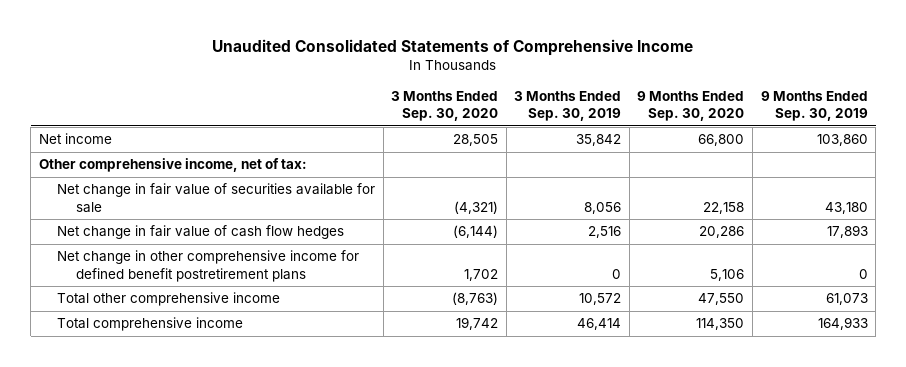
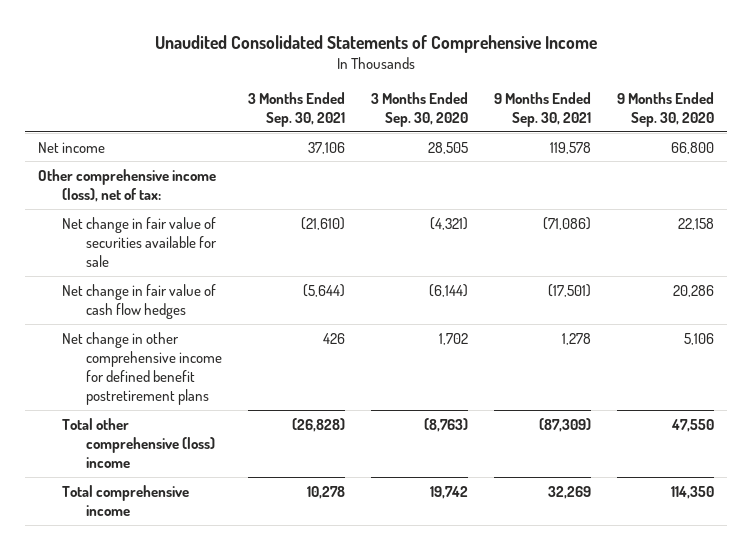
[514,91,622,122] 3 Months Ended Sep. 30, 2019 -> none
[760,91,868,122] 9 Months Ended Sep. 30, 2019 -> none
none -> [247,92,345,128] 3 Months Ended Sep. 30, 2021
none -> [494,92,592,128] 9 Months Ended Sep. 30, 2021
[38,158,307,173] Other comprehensive income, net of tax: -> [38,168,217,202] Other comprehensive income (loss), net of tax:
[57,292,281,307] Total other comprehensive income -> [62,417,215,469] Total other comprehensive (loss) income

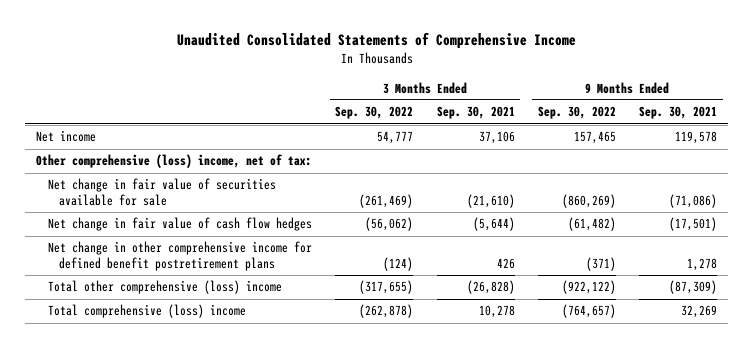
[371,92,469,128] 3 Months Ended Sep. 30, 2020 -> none
[617,92,715,128] 9 Months Ended Sep. 30, 2020 -> none
none -> [335,106,414,120] Sep. 30, 2022
none -> [537,106,616,120] Sep. 30, 2022
[38,168,217,202] Other comprehensive income (loss), net of tax: -> [36,154,313,169] Other comprehensive (loss) income, net of tax:
[62,484,190,516] Total comprehensive income -> [47,304,246,319] Total comprehensive (loss) income

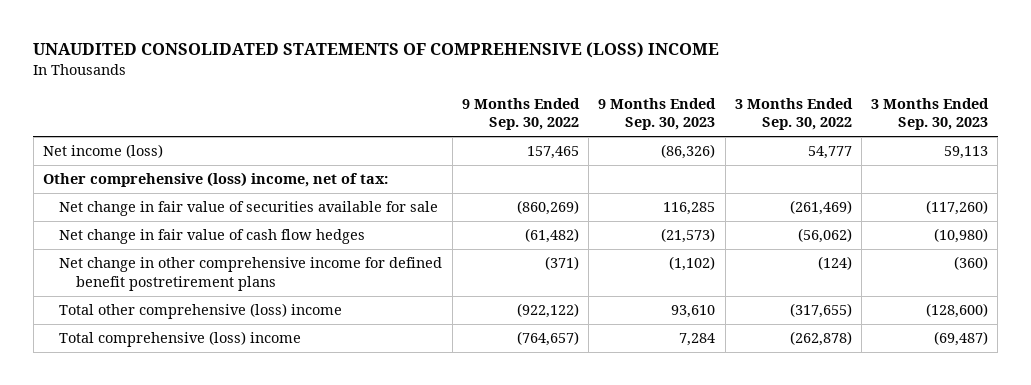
[176,32,576,50] Unaudited Consolidated Statements of Comprehensive Income -> [33,42,720,59] UNAUDITED CONSOLIDATED STATEMENTS OF COMPREHENSIVE (LOSS) INCOME
[436,106,515,120] Sep. 30, 2021 -> none
[638,106,717,120] Sep. 30, 2021 -> none
none -> [598,97,717,131] 9 Months Ended Sep. 30, 2023
none -> [871,97,990,131] 3 Months Ended Sep. 30, 2023
[36,130,97,143] Net income -> [42,144,163,159] Net income (loss)

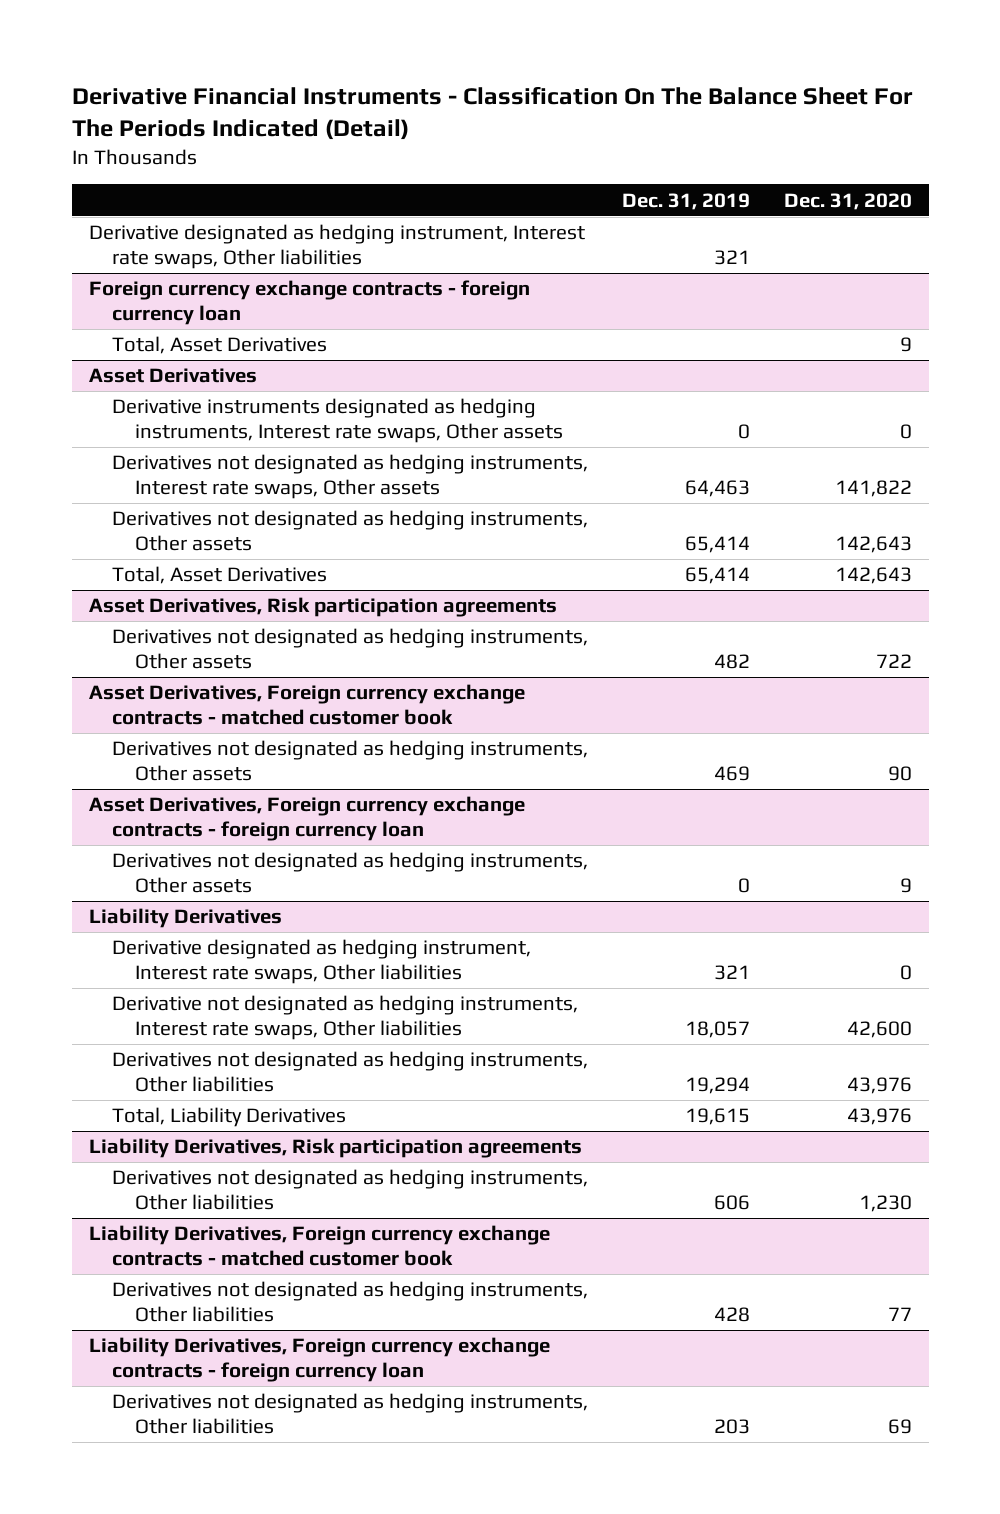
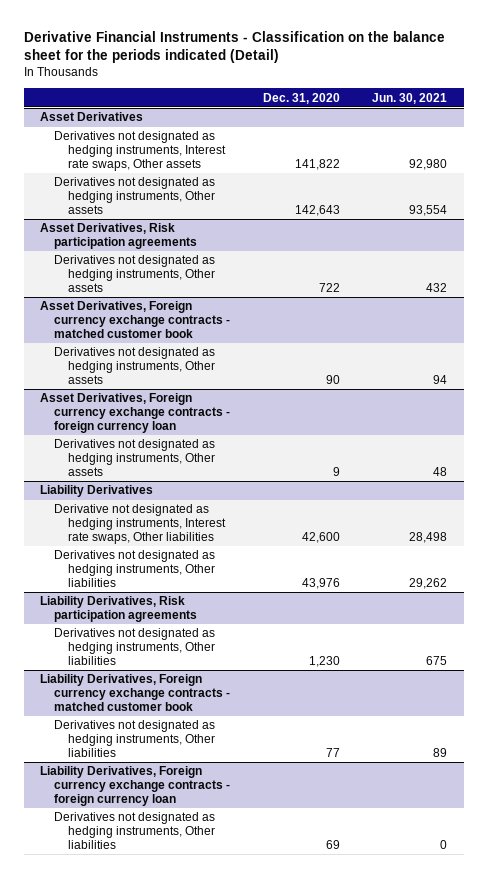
[71,85,913,140] Derivative Financial Instruments - Classification On The Balance Sheet For The Periods Indicated (Detail) -> [23,30,445,64] Derivative Financial Instruments - Classification on the balance sheet for the periods indicated (Detail)
[621,192,750,210] Dec. 31, 2019 -> none
none -> [372,92,448,104] Jun. 30, 2021
[88,224,585,269] Derivative designated as hedging instrument, Interest rate swaps, Other liabilities -> none
[88,280,530,325] Foreign currency exchange contracts - foreign currency loan -> none
[111,336,327,355] Total, Asset Derivatives -> none
[111,398,564,443] Derivative instruments designated as hedging instruments, Interest rate swaps, Other assets -> none
[111,566,327,585] Total, Asset Derivatives -> none
[111,939,531,984] Derivative designated as hedging instrument, Interest rate swaps, Other liabilities -> none
[111,1107,346,1128] Total, Liability Derivatives -> none

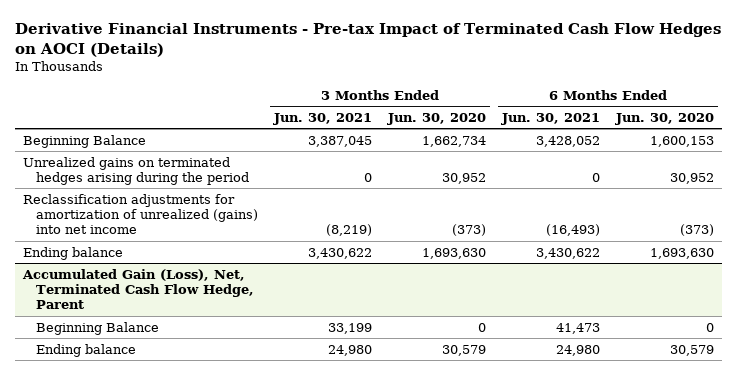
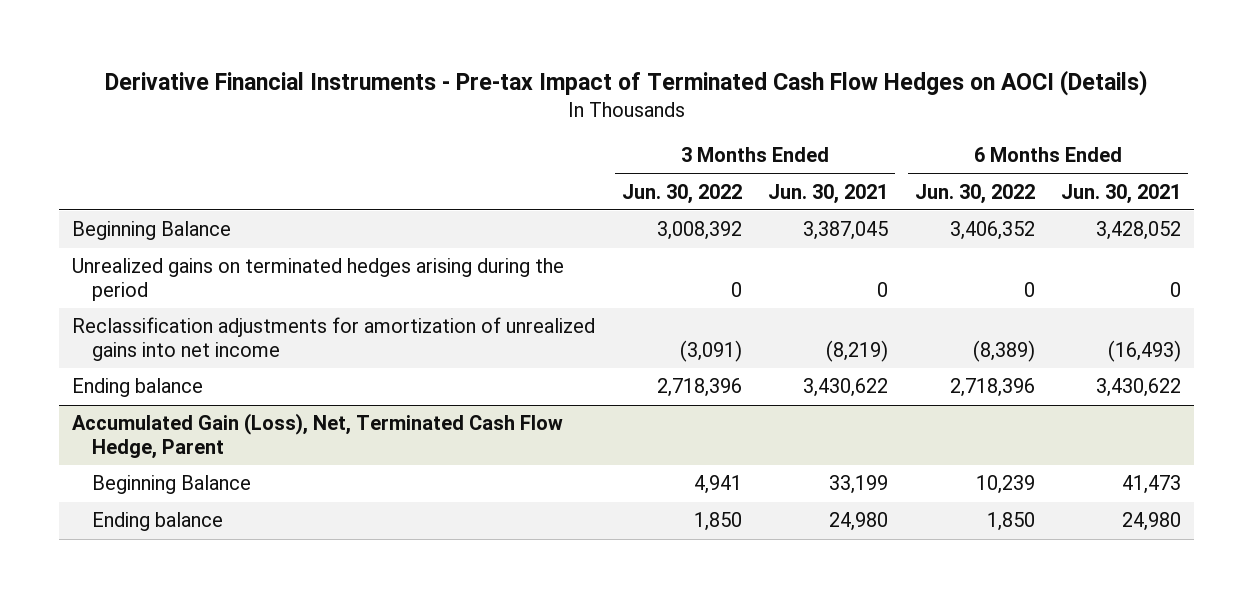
[386,112,486,125] Jun. 30, 2020 -> none
[614,112,714,125] Jun. 30, 2020 -> none
none -> [621,183,742,204] Jun. 30, 2022
none -> [914,183,1035,204] Jun. 30, 2022
[22,193,258,235] Reclassification adjustments for amortization of unrealized (gains) into net income -> [72,317,596,361] Reclassification adjustments for amortization of unrealized gains into net income

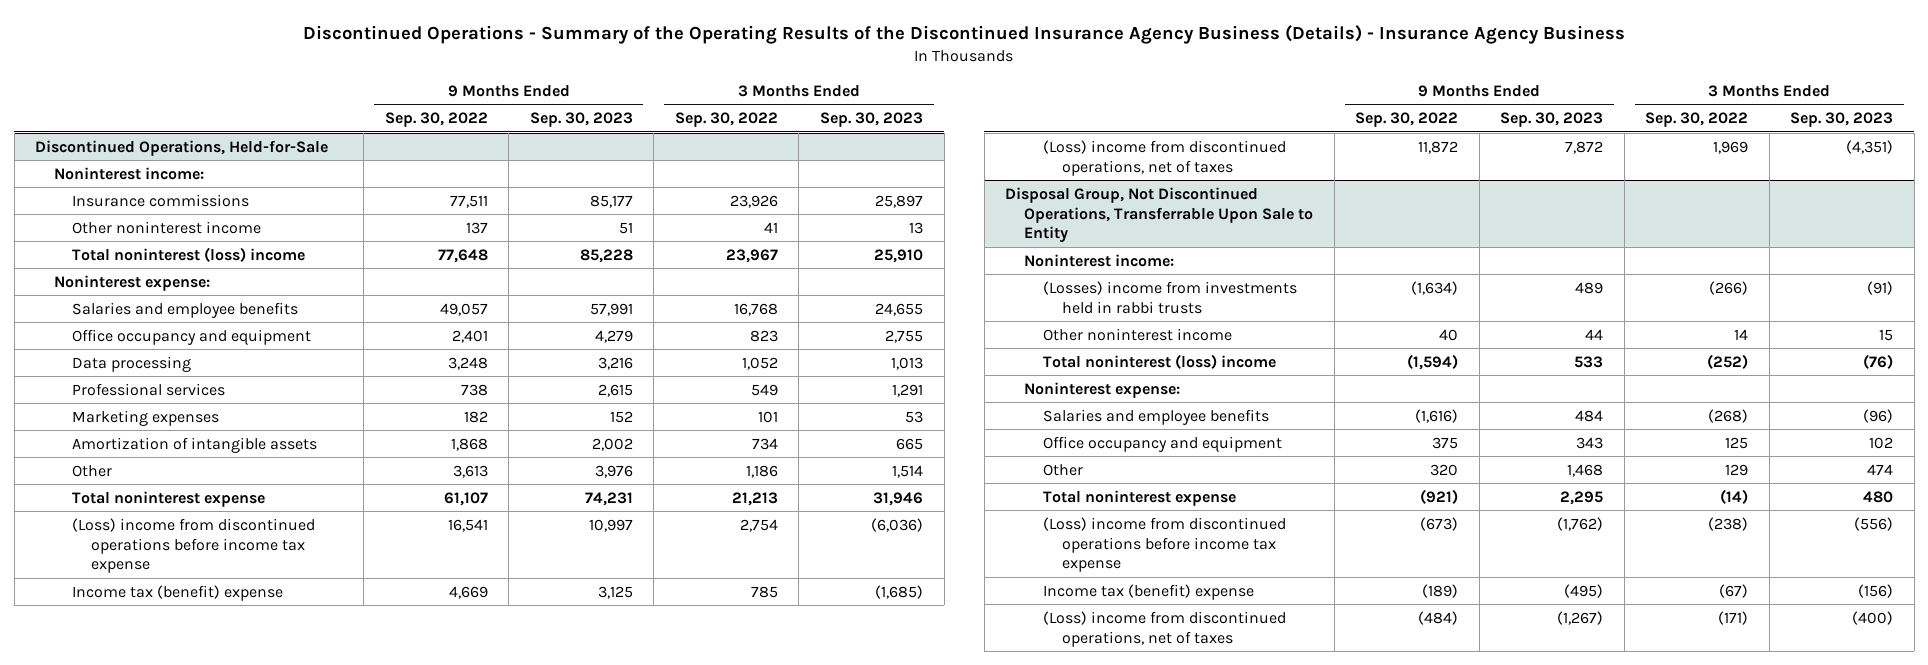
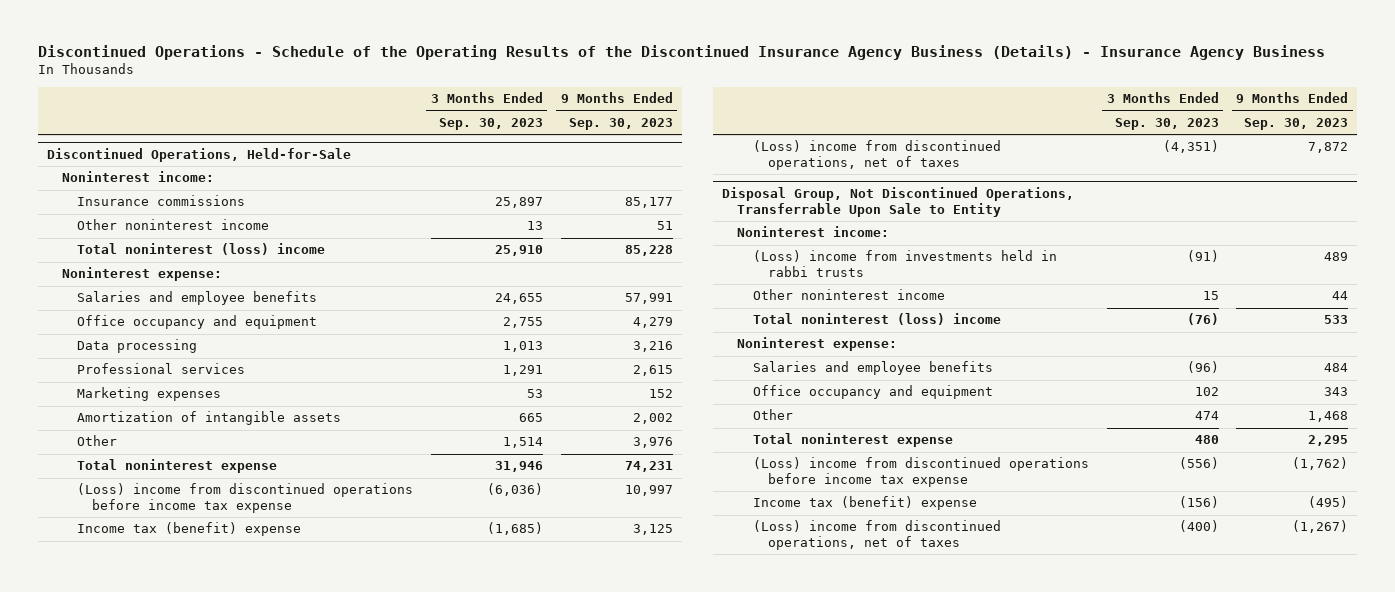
[303,25,1626,45] Discontinued Operations - Summary of the Operating Results of the Discontinued Insurance Agency Business (Details) - Insurance Agency Business -> [37,45,1325,61] Discontinued Operations - Schedule of the Operating Results of the Discontinued Insurance Agency Business (Details) - Insurance Agency Business
[384,112,488,128] Sep. 30, 2022 -> none
[674,112,778,128] Sep. 30, 2022 -> none
[1042,280,1297,314] (Losses) income from investments held in rabbi trusts -> [752,250,1057,277] (Loss) income from investments held in rabbi trusts

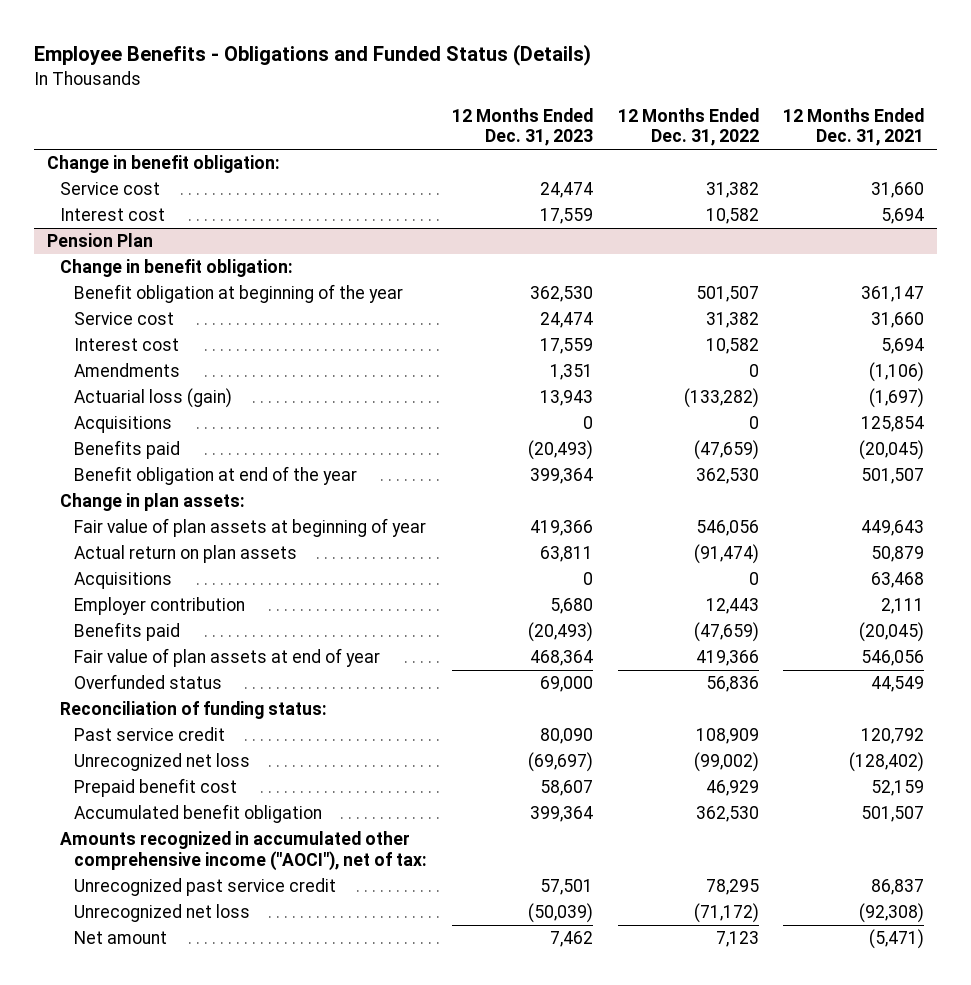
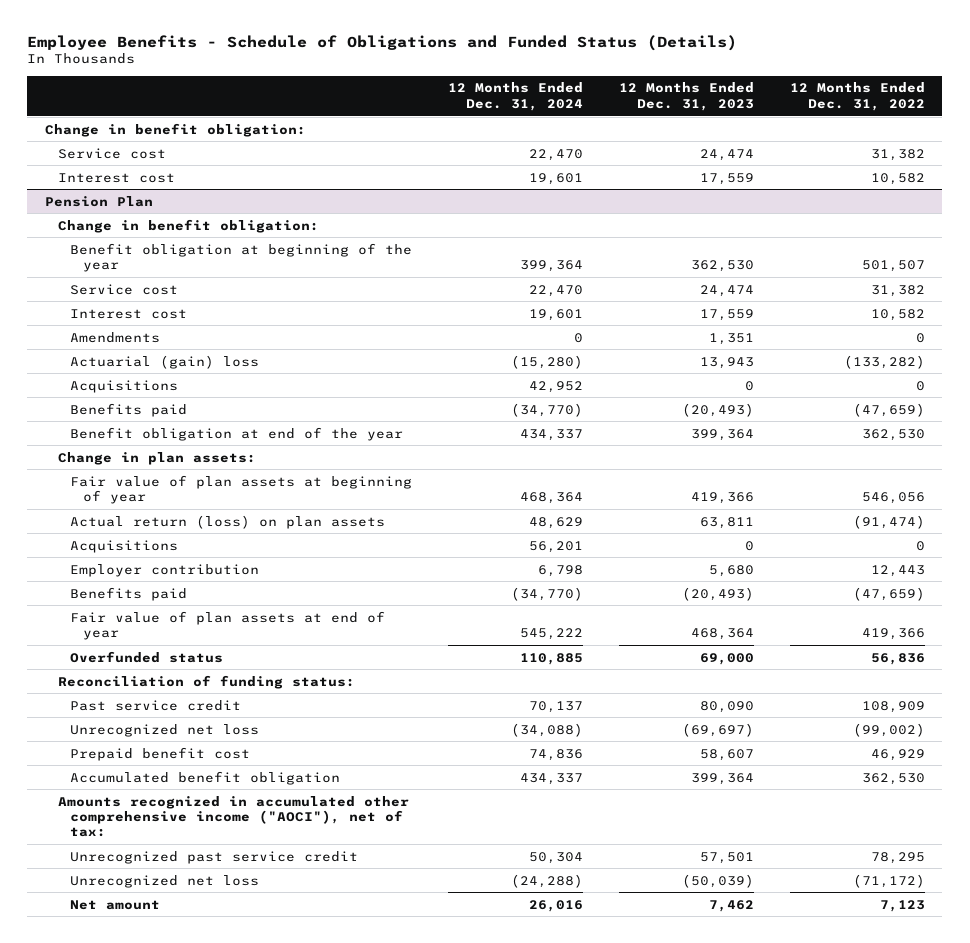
[34,44,592,67] Employee Benefits - Obligations and Funded Status (Details) -> [27,34,738,51] Employee Benefits - Schedule of Obligations and Funded Status (Details)
[783,107,925,147] 12 Months Ended Dec. 31, 2021 -> none
none -> [448,82,584,111] 12 Months Ended Dec. 31, 2024
[74,388,233,409] Actuarial loss (gain) -> [70,354,260,369] Actuarial (gain) loss
[74,545,298,564] Actual return on plan assets -> [70,514,386,529] Actual return (loss) on plan assets

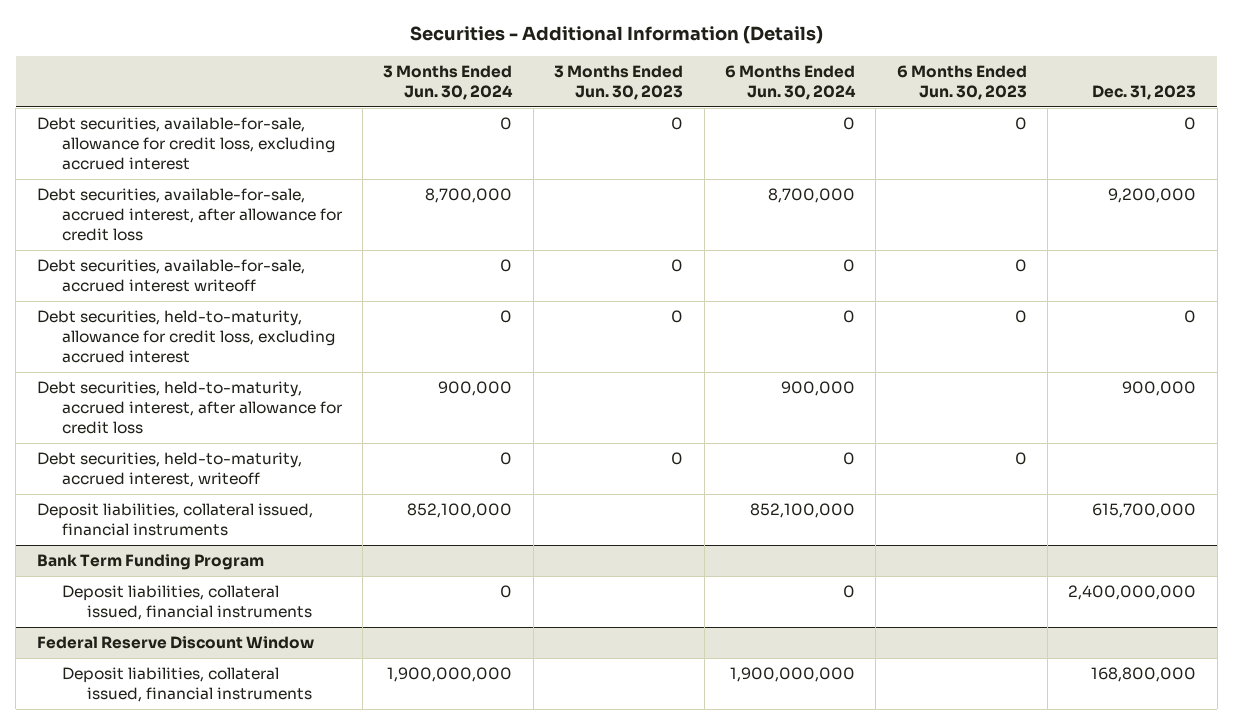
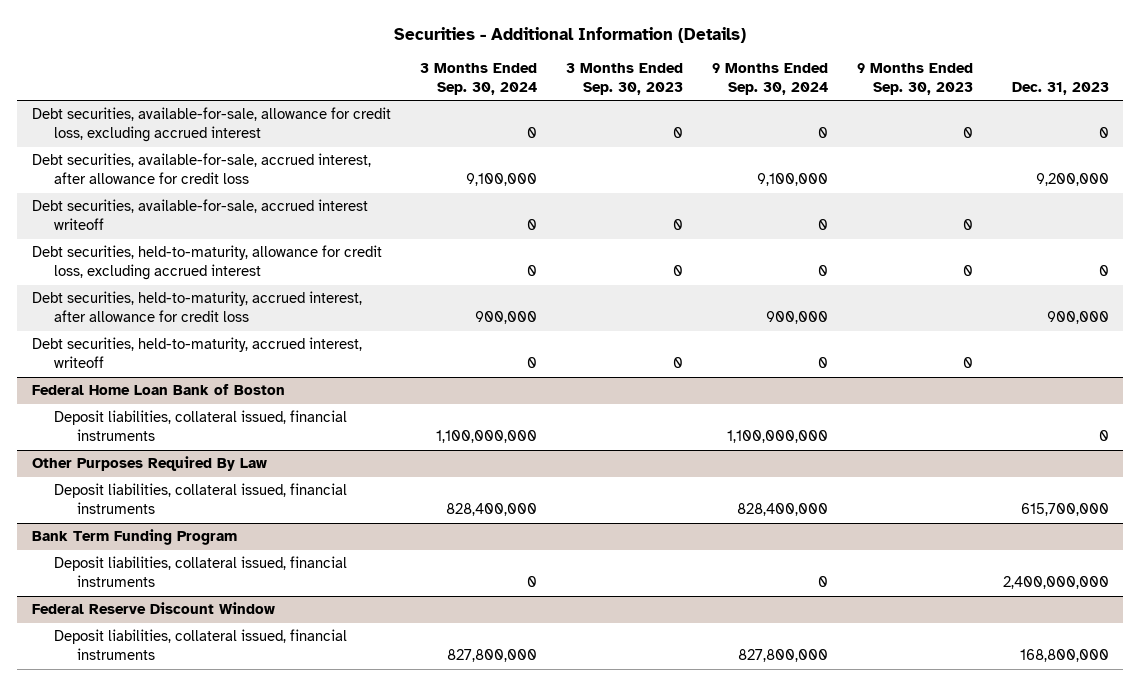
[383,65,514,101] 3 Months Ended Jun. 30, 2024 -> none
[554,65,684,101] 3 Months Ended Jun. 30, 2023 -> none
[724,65,856,101] 6 Months Ended Jun. 30, 2024 -> none
[896,65,1027,101] 6 Months Ended Jun. 30, 2023 -> none
none -> [419,62,537,95] 3 Months Ended Sep. 30, 2024
none -> [566,62,684,95] 3 Months Ended Sep. 30, 2023
none -> [712,62,829,95] 9 Months Ended Sep. 30, 2024
none -> [857,62,974,95] 9 Months Ended Sep. 30, 2023
none -> [31,384,285,396] Federal Home Loan Bank of Boston
none -> [54,410,348,442] Deposit liabilities, collateral issued, financial instruments
none -> [31,456,267,472] Other Purposes Required By Law

